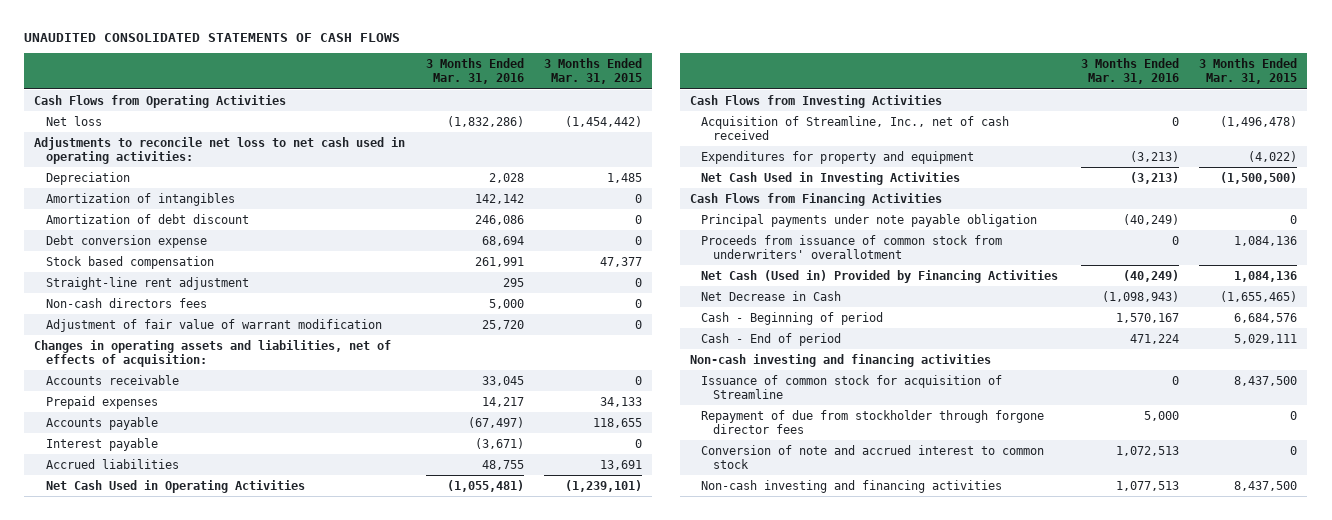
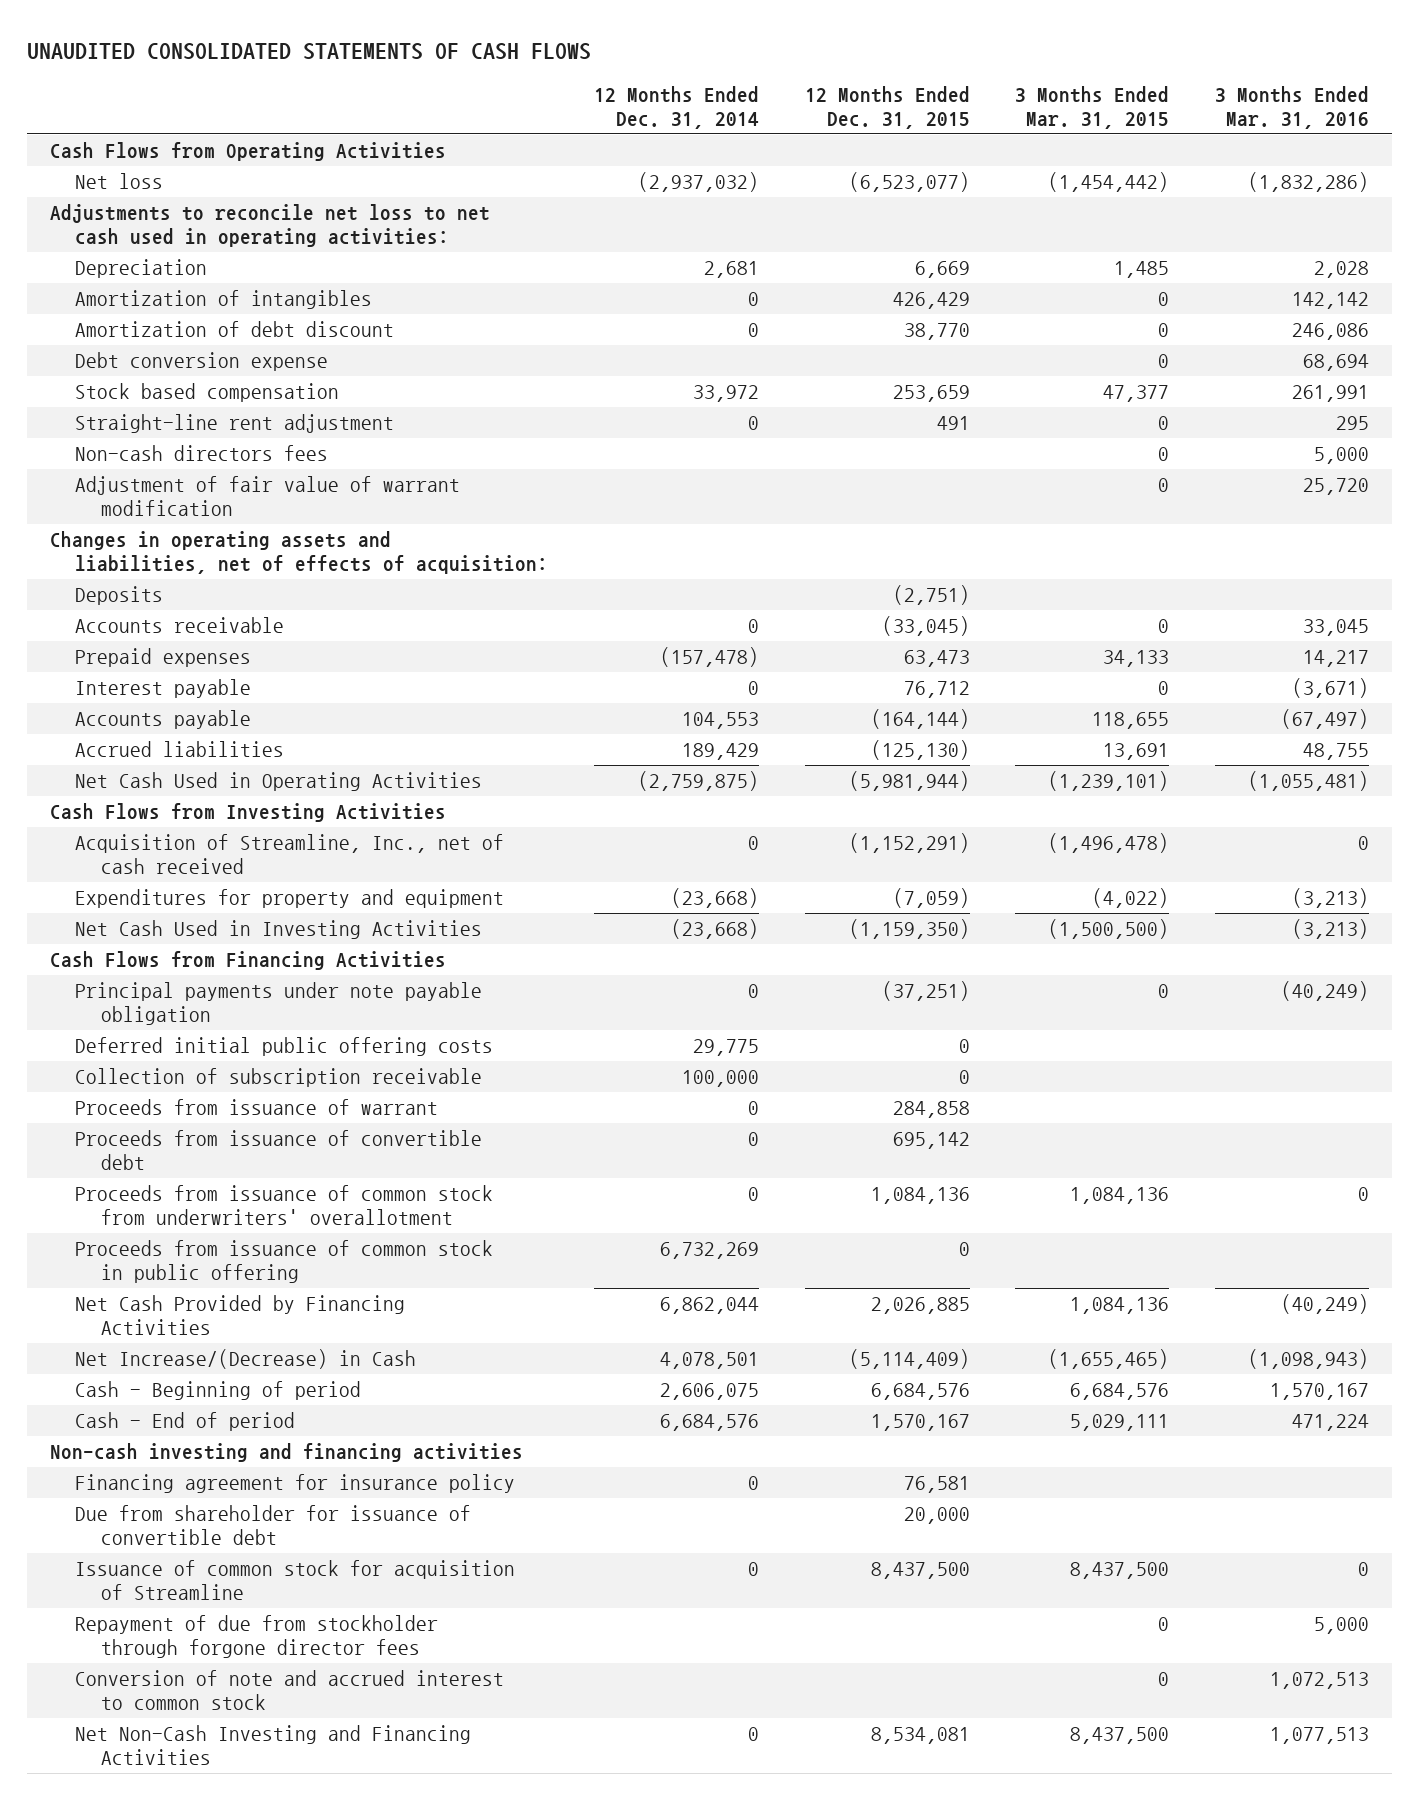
none -> [593,85,759,130] 12 Months Ended Dec. 31, 2014
none -> [804,85,970,130] 12 Months Ended Dec. 31, 2015
none -> [75,585,164,605] Deposits
[45,416,158,430] Accounts payable -> [75,709,252,729] Accounts payable
none -> [75,1036,494,1056] Deferred initial public offering costs
none -> [75,1067,483,1087] Collection of subscription receivable
none -> [75,1098,439,1115] Proceeds from issuance of warrant
none -> [75,1129,483,1171] Proceeds from issuance of convertible debt
none -> [75,1239,494,1284] Proceeds from issuance of common stock in public offering
[701,269,1059,283] Net Cash (Used in) Provided by Financing Activities -> [75,1294,406,1336] Net Cash Provided by Financing Activities
[701,290,842,301] Net Decrease in Cash -> [75,1348,417,1369] Net Increase/(Decrease) in Cash
none -> [75,1473,516,1493] Financing agreement for insurance policy
none -> [75,1504,472,1546] Due from shareholder for issuance of convertible debt
[701,479,1003,493] Non-cash investing and financing activities -> [75,1724,472,1766] Net Non-Cash Investing and Financing Activities

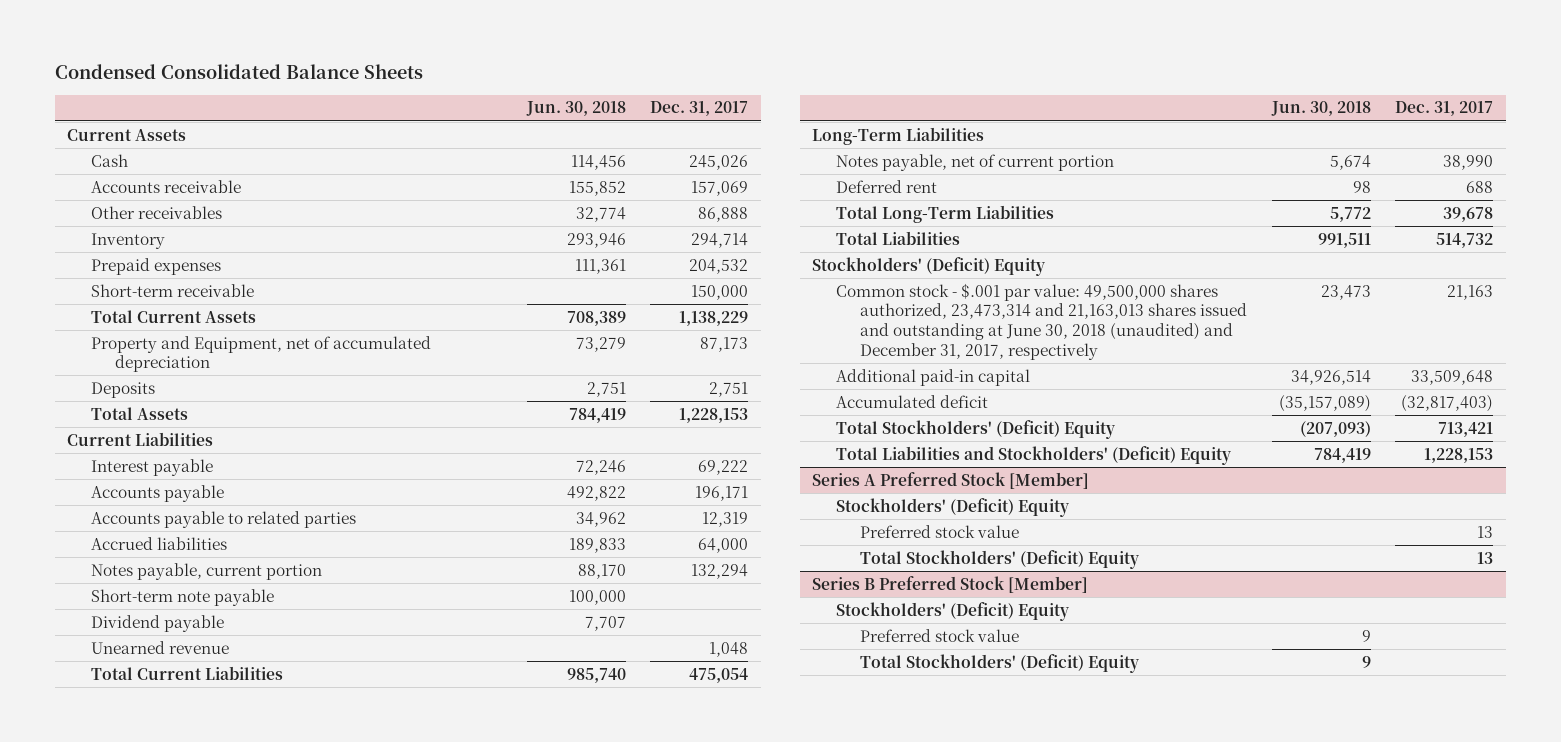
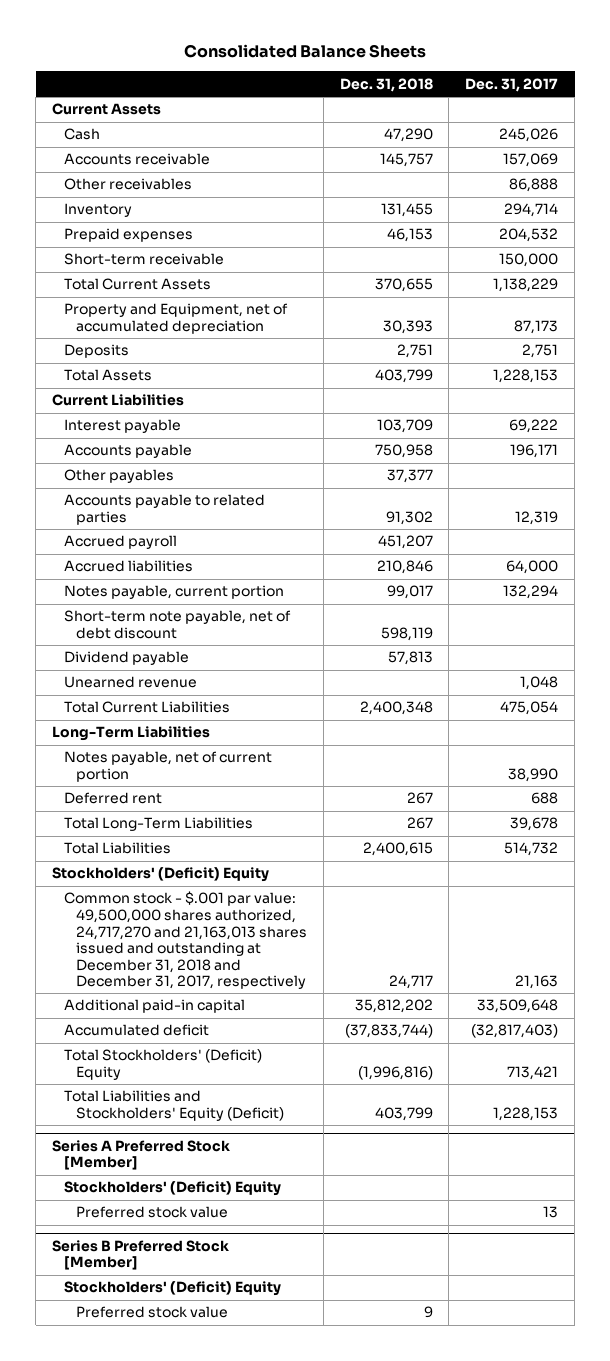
[54,64,423,80] Condensed Consolidated Balance Sheets -> [184,44,427,59] Consolidated Balance Sheets
[525,101,626,117] Jun. 30, 2018 -> none
none -> [339,77,433,92] Dec. 31, 2018
none -> [63,469,174,484] Other payables
none -> [63,535,177,550] Accrued payroll
[91,588,275,606] Short-term note payable -> [63,610,291,640] Short-term note payable, net of debt discount
[836,282,1247,360] Common stock - $.001 par value: 49,500,000 shares authorized, 23,473,314 and 21,163,013 shares issued and outstanding at June 30, 2018 (unaudited) and December 31, 2017, respectively -> [63,891,307,990] Common stock - $.001 par value: 49,500,000 shares authorized, 24,717,270 and 21,163,013 shares issued and outstanding at December 31, 2018 and December 31, 2017, respectively
[836,445,1232,465] Total Liabilities and Stockholders' (Deficit) Equity -> [63,1090,284,1122] Total Liabilities and Stockholders' Equity (Deficit)
[859,549,1139,569] Total Stockholders' (Deficit) Equity -> none
[859,653,1139,673] Total Stockholders' (Deficit) Equity -> none

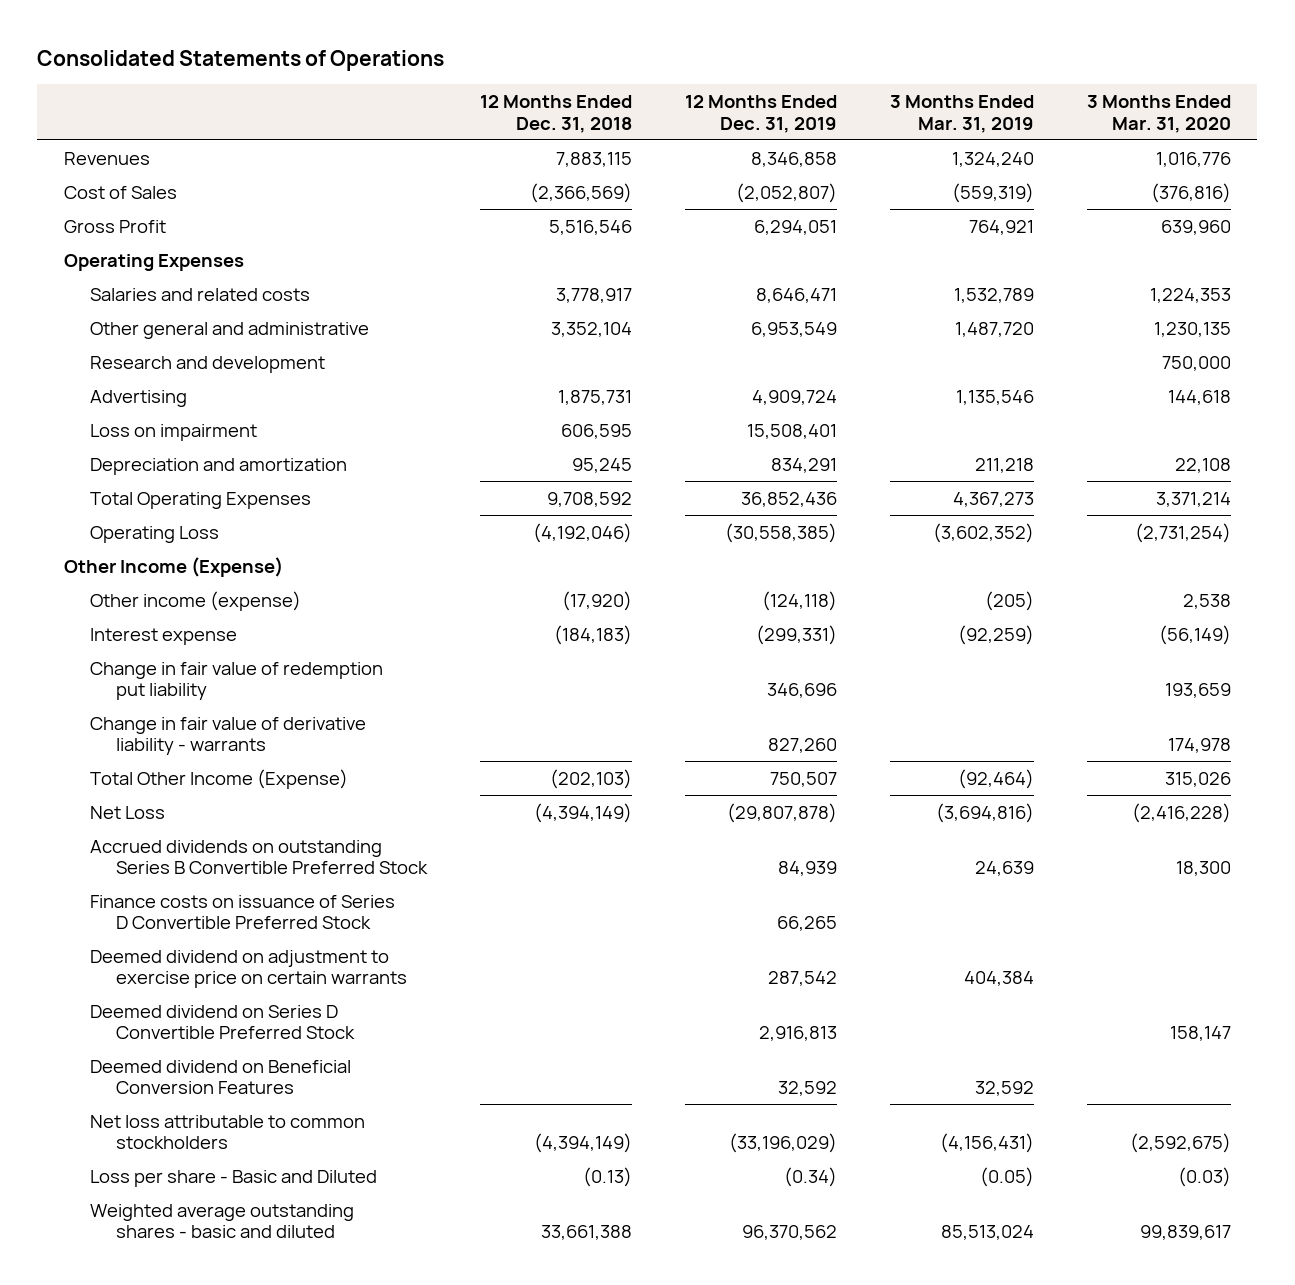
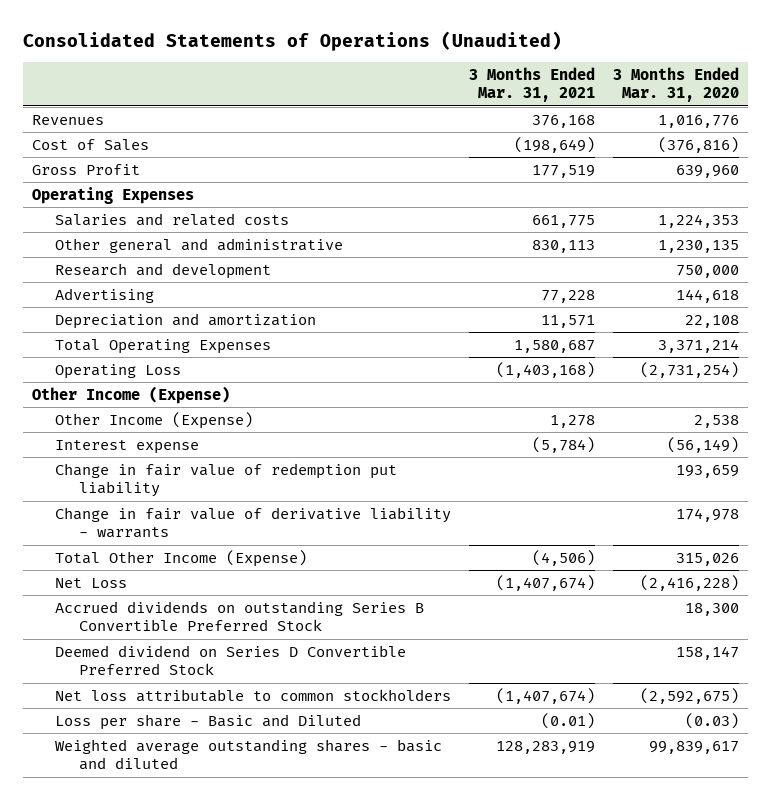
[37,49,445,71] Consolidated Statements of Operations -> [23,30,563,51] Consolidated Statements of Operations (Unaudited)
[480,94,633,133] 12 Months Ended Dec. 31, 2018 -> none
[685,94,838,133] 12 Months Ended Dec. 31, 2019 -> none
[890,94,1035,133] 3 Months Ended Mar. 31, 2019 -> none
none -> [469,67,596,103] 3 Months Ended Mar. 31, 2021
[90,423,258,441] Loss on impairment -> none
[90,590,302,611] Other income (expense) -> [55,412,254,430] Other Income (Expense)
[90,894,396,930] Finance costs on issuance of Series D Convertible Preferred Stock -> none
[90,949,408,989] Deemed dividend on adjustment to exercise price on certain warrants -> none
[90,1059,352,1095] Deemed dividend on Beneficial Conversion Features -> none

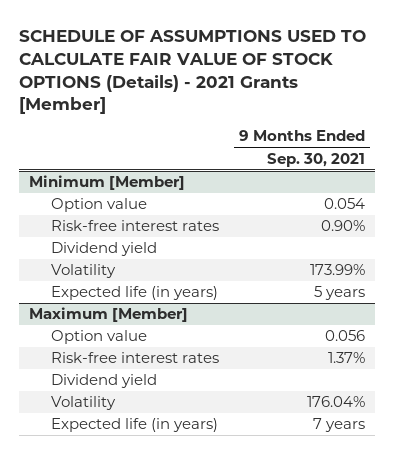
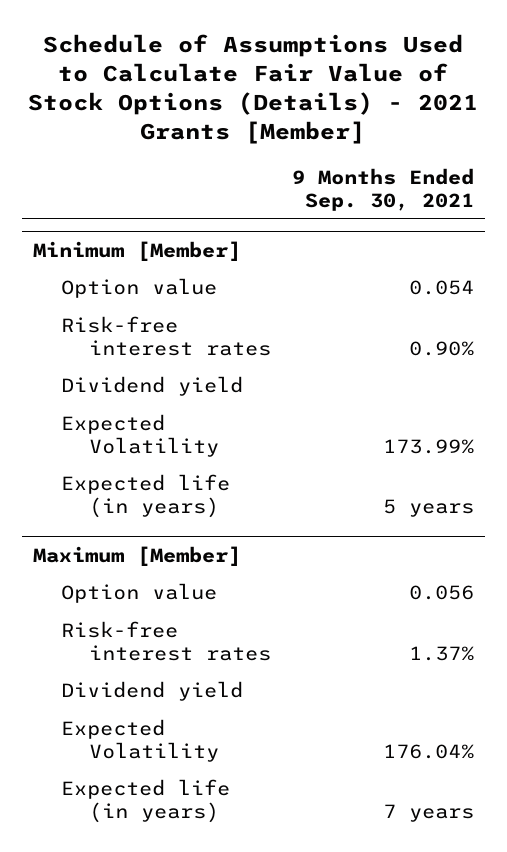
[18,29,366,115] SCHEDULE OF ASSUMPTIONS USED TO CALCULATE FAIR VALUE OF STOCK OPTIONS (Details) - 2021 Grants [Member] -> [28,33,479,145] Schedule of Assumptions Used to Calculate Fair Value of Stock Options (Details) - 2021 Grants [Member]
[51,264,117,279] Volatility -> [60,414,219,458] Expected Volatility
[51,396,117,411] Volatility -> [60,719,219,763] Expected Volatility

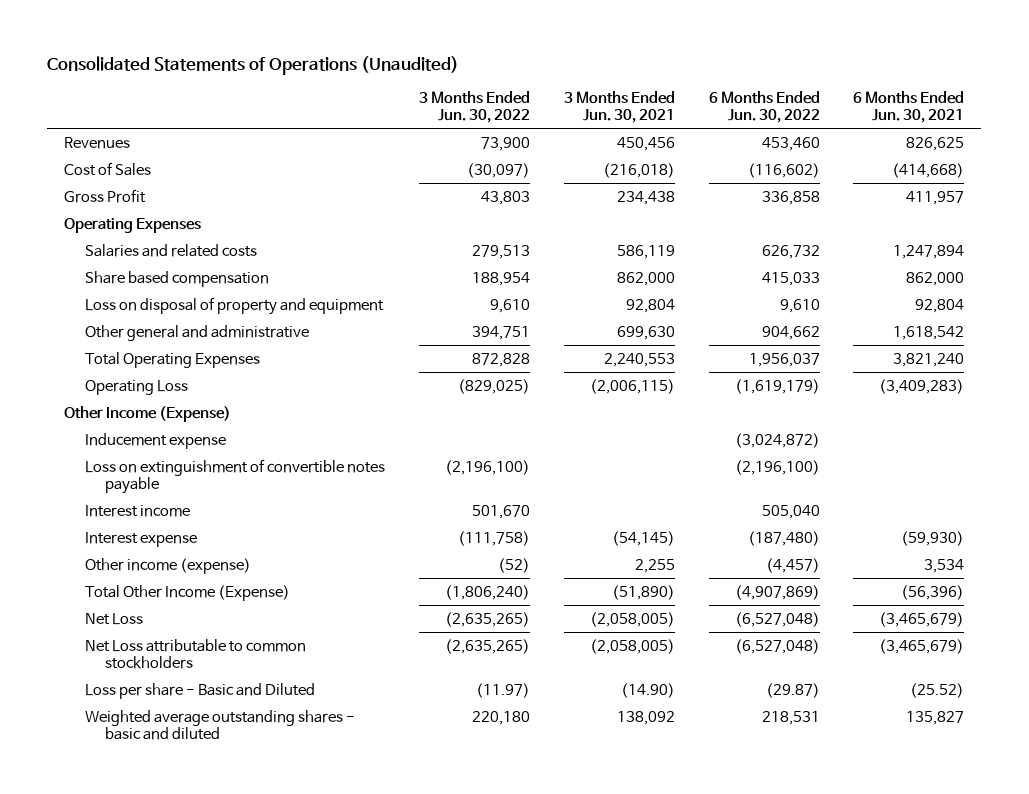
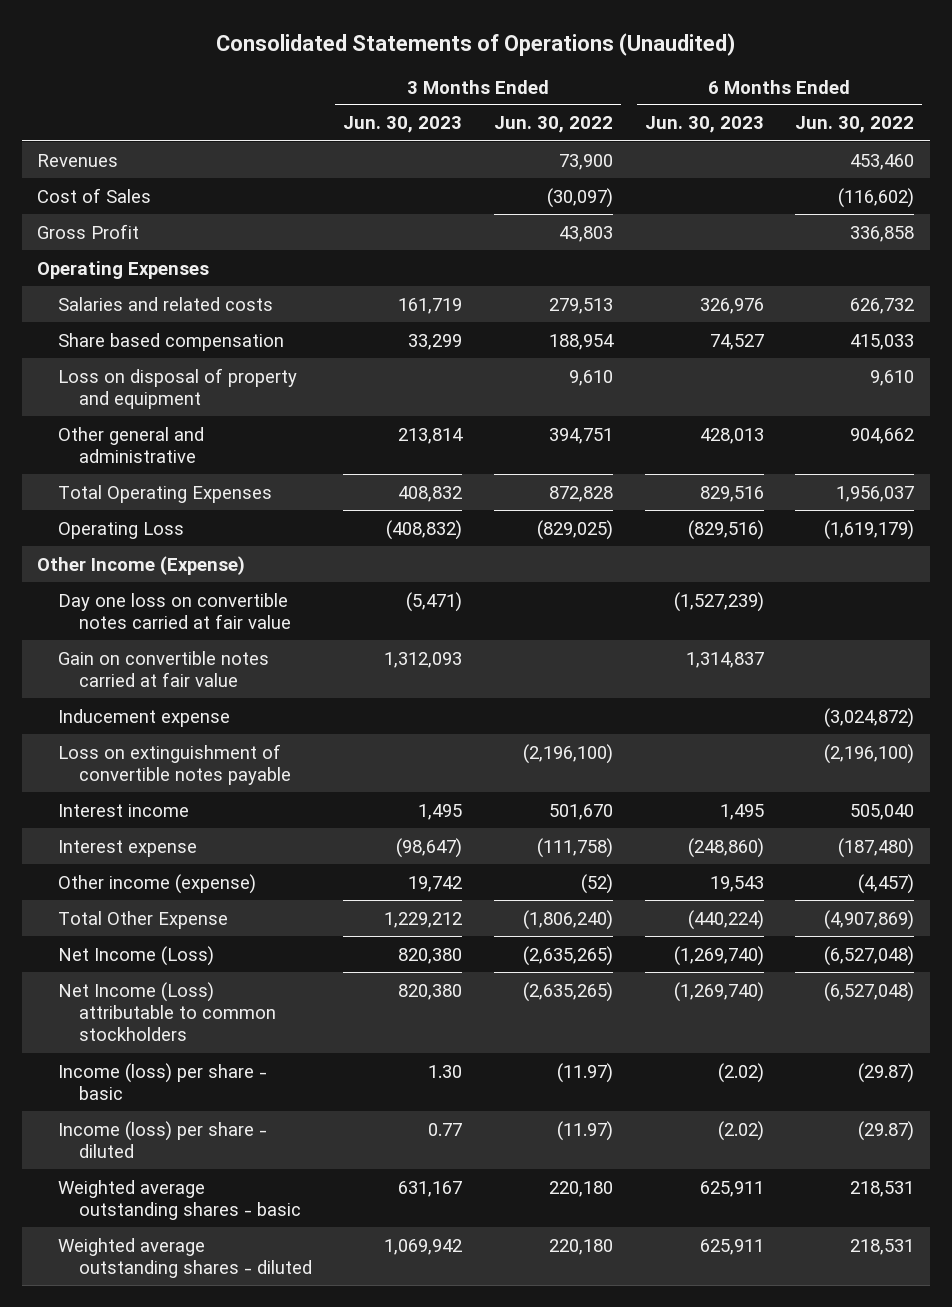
[563,90,675,123] 3 Months Ended Jun. 30, 2021 -> none
[853,90,965,123] 6 Months Ended Jun. 30, 2021 -> none
none -> [343,116,463,134] Jun. 30, 2023
none -> [644,116,764,134] Jun. 30, 2023
none -> [58,592,291,629] Day one loss on convertible notes carried at fair value
none -> [58,650,270,687] Gain on convertible notes carried at fair value
[84,584,290,601] Total Other Income (Expense) -> [58,910,229,929] Total Other Expense
[84,612,143,625] Net Loss -> [58,945,215,966] Net Income (Loss)
[84,638,306,670] Net Loss attributable to common stockholders -> [58,981,276,1042] Net Income (Loss) attributable to common stockholders
[84,682,315,699] Loss per share - Basic and Diluted -> [58,1062,268,1100] Income (loss) per share - basic
none -> [58,1120,268,1158] Income (loss) per share - diluted
[84,709,355,741] Weighted average outstanding shares - basic and diluted -> [58,1179,301,1220] Weighted average outstanding shares - basic
none -> [58,1237,312,1278] Weighted average outstanding shares - diluted

